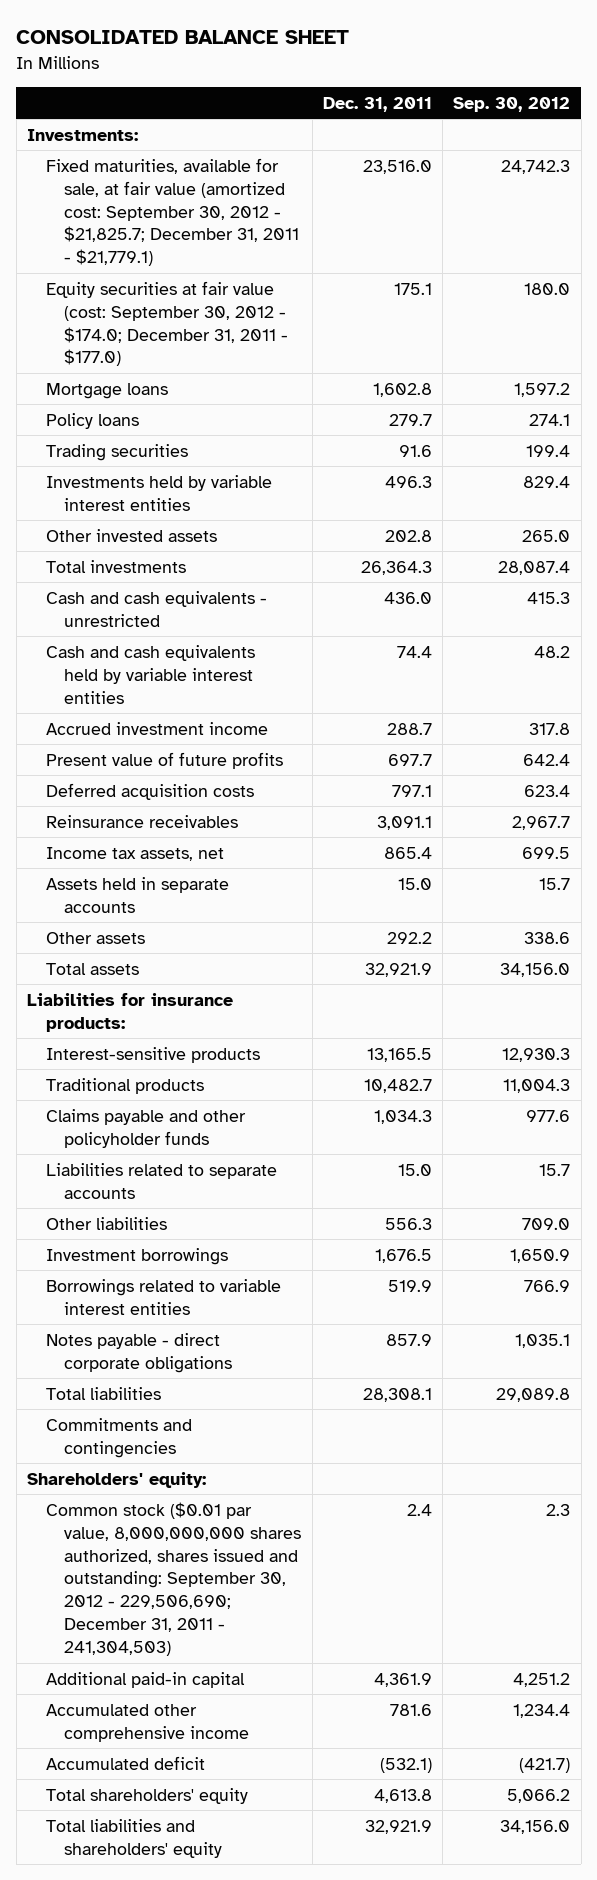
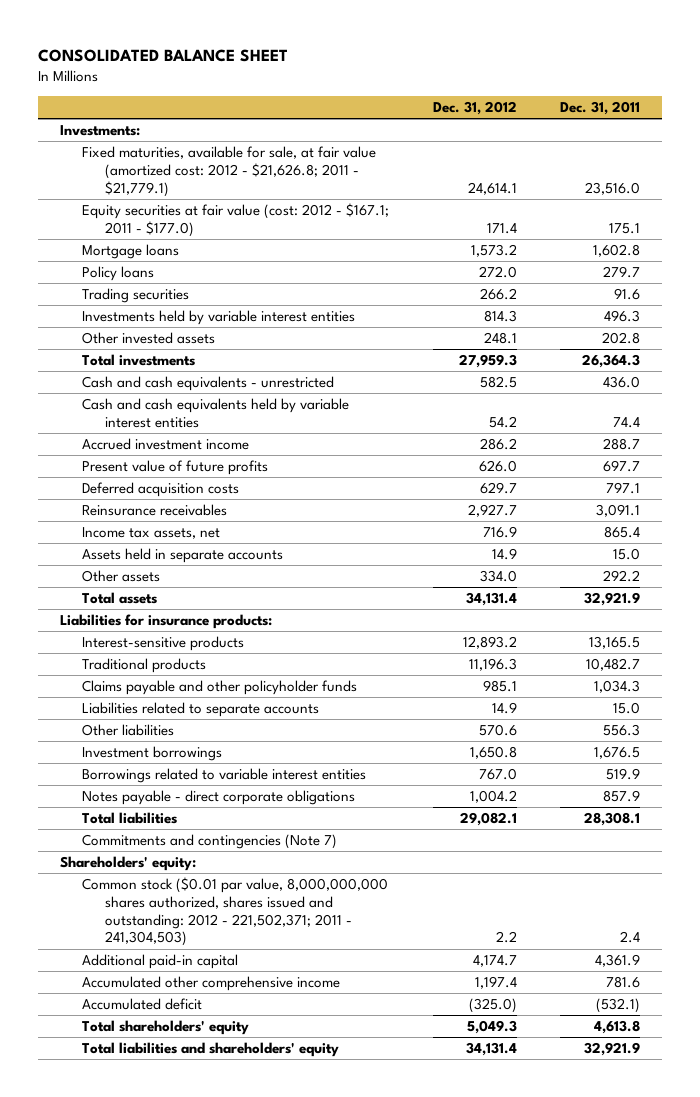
[453,97,571,113] Sep. 30, 2012 -> none
none -> [432,100,517,115] Dec. 31, 2012
[45,157,300,267] Fixed maturities, available for sale, at fair value (amortized cost: September 30, 2012 - $21,825.7; December 31, 2011 - $21,779.1) -> [82,146,377,197] Fixed maturities, available for sale, at fair value (amortized cost: 2012 - $21,626.8; 2011 - $21,779.1)
[45,280,289,367] Equity securities at fair value (cost: September 30, 2012 - $174.0; December 31, 2011 - $177.0) -> [82,203,390,237] Equity securities at fair value (cost: 2012 - $167.1; 2011 - $177.0)
[45,1417,192,1458] Commitments and contingencies -> [82,834,338,850] Commitments and contingencies (Note 7)
[45,1501,302,1657] Common stock ($0.01 par value, 8,000,000,000 shares authorized, shares issued and outstanding: September 30, 2012 - 229,506,690; December 31, 2011 - 241,304,503) -> [82,877,389,947] Common stock ($0.01 par value, 8,000,000,000 shares authorized, shares issued and outstanding: 2012 - 221,502,371; 2011 - 241,304,503)

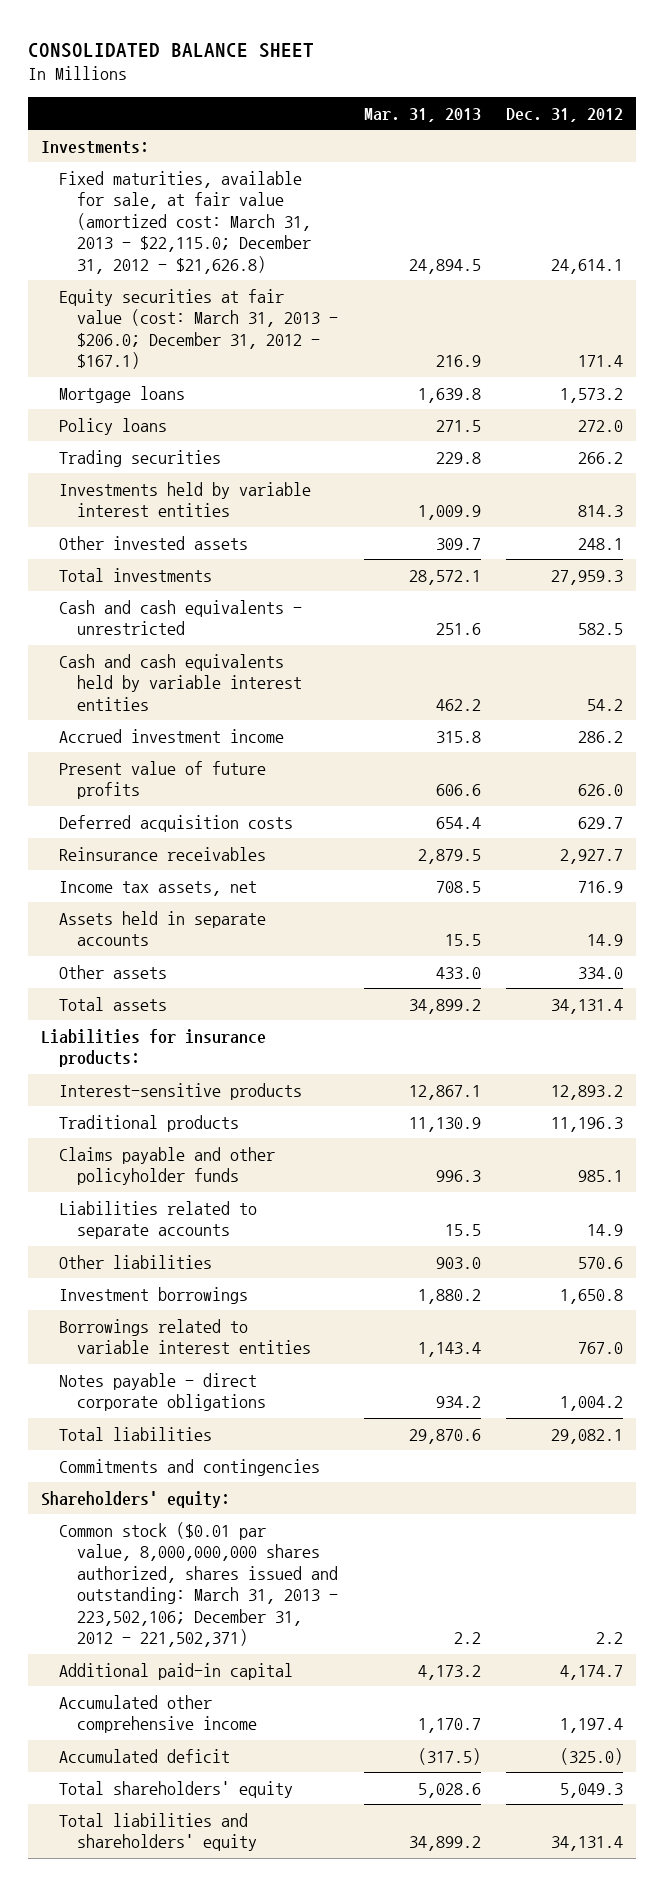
[560,100,641,115] Dec. 31, 2011 -> none
none -> [363,107,481,122] Mar. 31, 2013
[82,146,377,197] Fixed maturities, available for sale, at fair value (amortized cost: 2012 - $21,626.8; 2011 - $21,779.1) -> [58,170,311,274] Fixed maturities, available for sale, at fair value (amortized cost: March 31, 2013 - $22,115.0; December 31, 2012 - $21,626.8)
[82,203,390,237] Equity securities at fair value (cost: 2012 - $167.1; 2011 - $177.0) -> [58,288,338,370] Equity securities at fair value (cost: March 31, 2013 - $206.0; December 31, 2012 - $167.1)
[82,834,338,850] Commitments and contingencies (Note 7) -> [58,1458,320,1476] Commitments and contingencies
[82,877,389,947] Common stock ($0.01 par value, 8,000,000,000 shares authorized, shares issued and outstanding: 2012 - 221,502,371; 2011 - 241,304,503) -> [58,1521,338,1648] Common stock ($0.01 par value, 8,000,000,000 shares authorized, shares issued and outstanding: March 31, 2013 - 223,502,106; December 31, 2012 - 221,502,371)

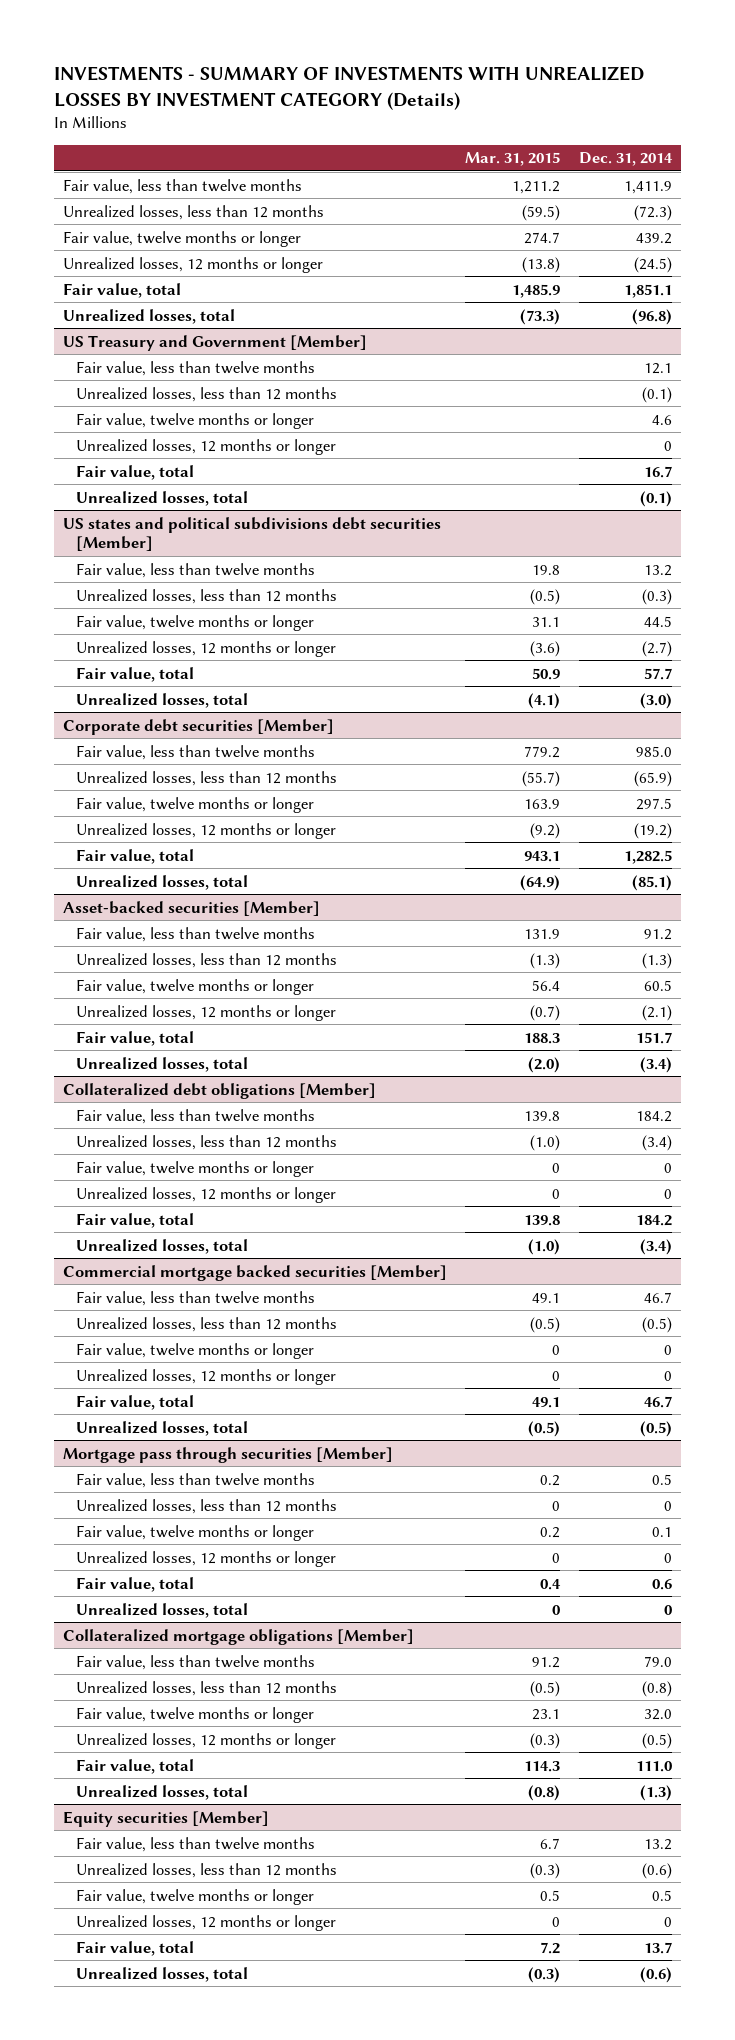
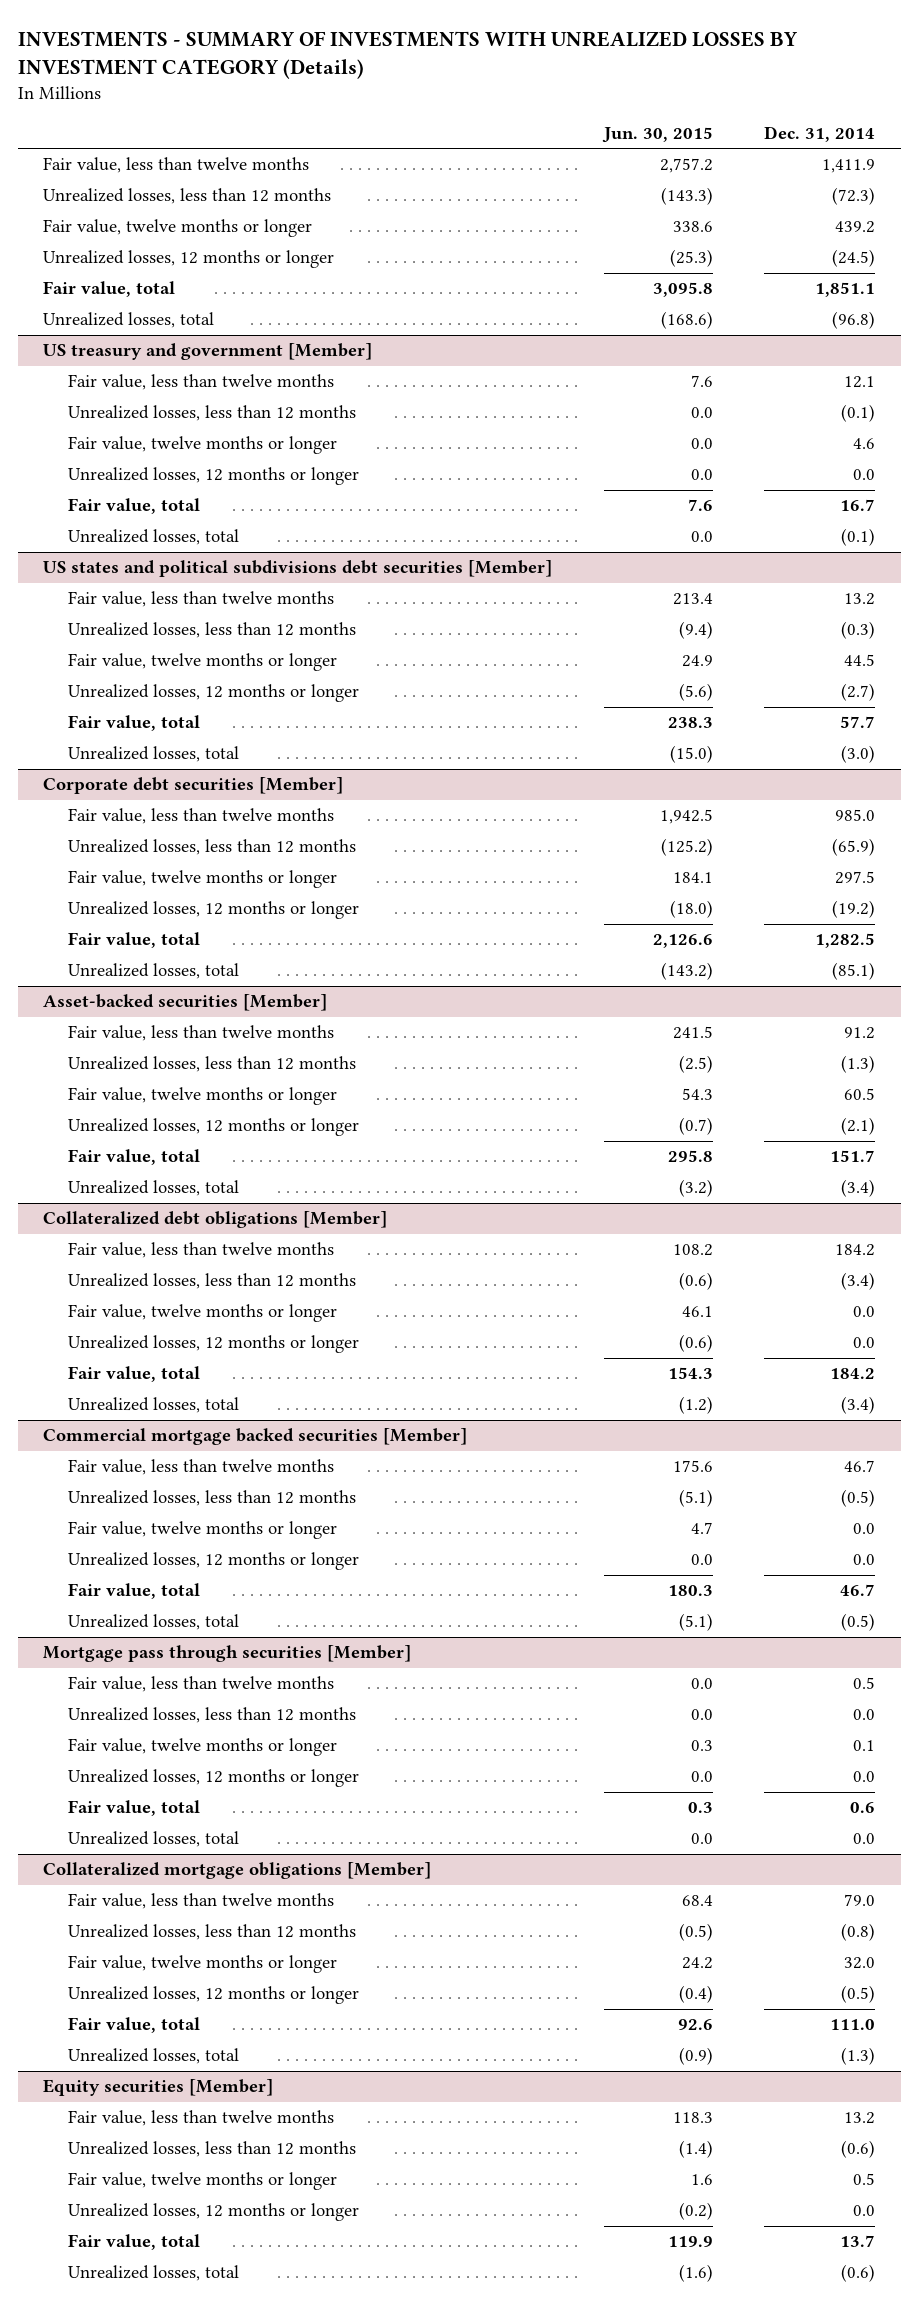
[465,152,561,167] Mar. 31, 2015 -> none
none -> [601,126,713,143] Jun. 30, 2015
[63,334,368,351] US Treasury and Government [Member] -> [43,343,373,361] US treasury and government [Member]
[663,440,672,451] 0 -> [853,469,876,481] 0.0
[663,1162,672,1173] 0 -> [853,1306,876,1318] 0.0
[663,1188,672,1199] 0 -> [853,1337,876,1349] 0.0
[663,1344,672,1355] 0 -> [853,1523,876,1535] 0.0
[663,1370,672,1381] 0 -> [853,1554,876,1566] 0.0
[663,1500,672,1511] 0 -> [853,1709,876,1721] 0.0
[663,1552,672,1563] 0 -> [853,1771,876,1783] 0.0
[663,1604,672,1615] 0 -> [853,1833,876,1845] 0.0
[663,1916,672,1927] 0 -> [853,2205,876,2217] 0.0

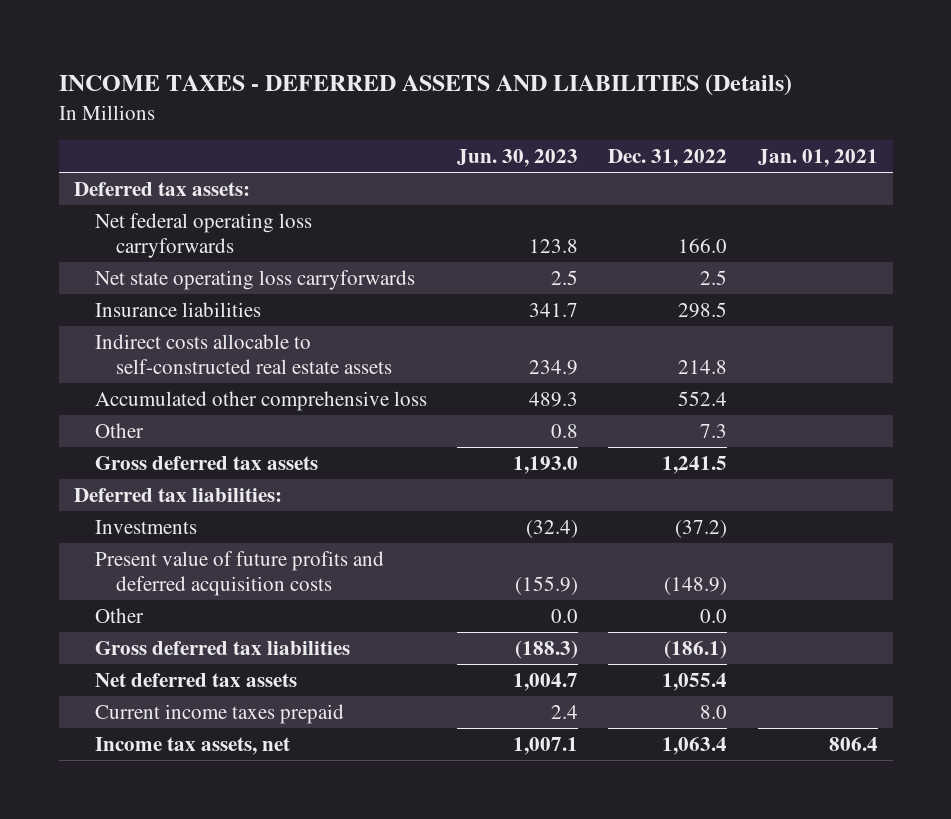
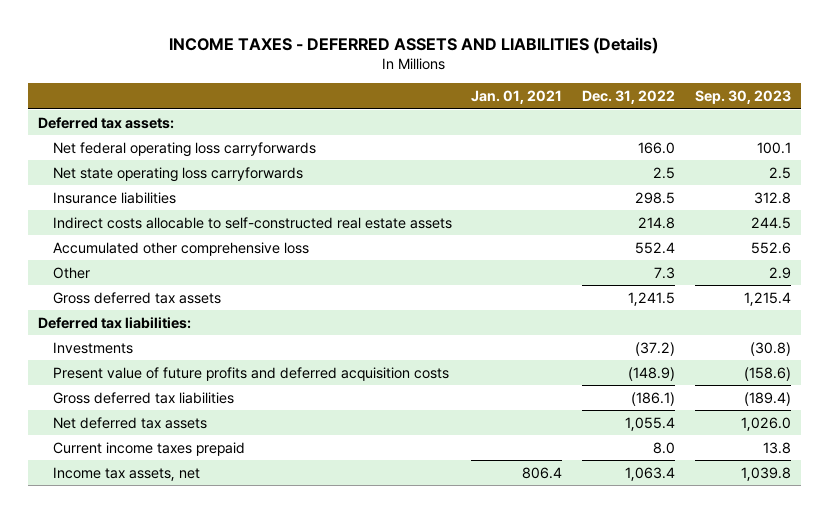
[457,149,579,168] Jun. 30, 2023 -> none
none -> [694,90,791,105] Sep. 30, 2023
[94,607,144,623] Other -> none

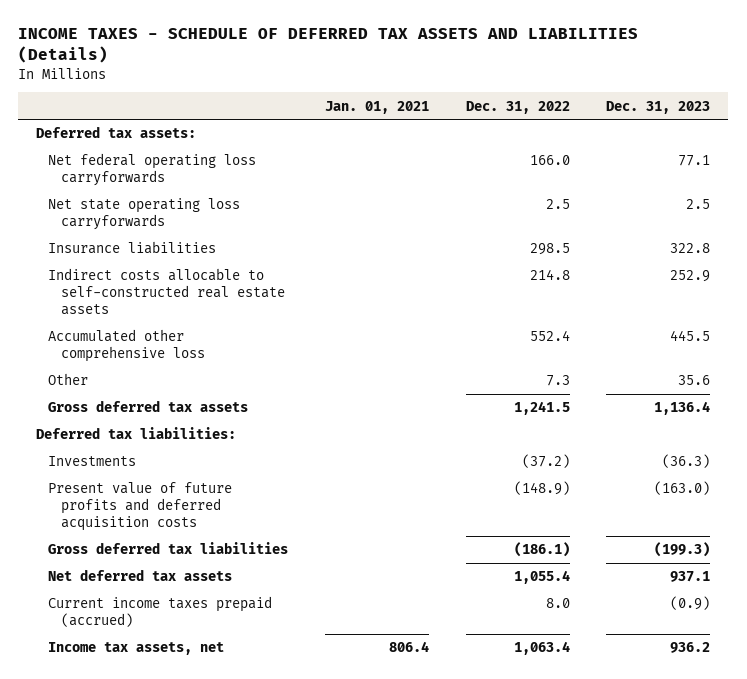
[169,36,659,54] INCOME TAXES - DEFERRED ASSETS AND LIABILITIES (Details) -> [18,28,639,64] INCOME TAXES - SCHEDULE OF DEFERRED TAX ASSETS AND LIABILITIES (Details)
[694,90,791,105] Sep. 30, 2023 -> none
none -> [606,100,711,114] Dec. 31, 2023
[52,441,245,456] Current income taxes prepaid -> [48,596,273,628] Current income taxes prepaid (accrued)

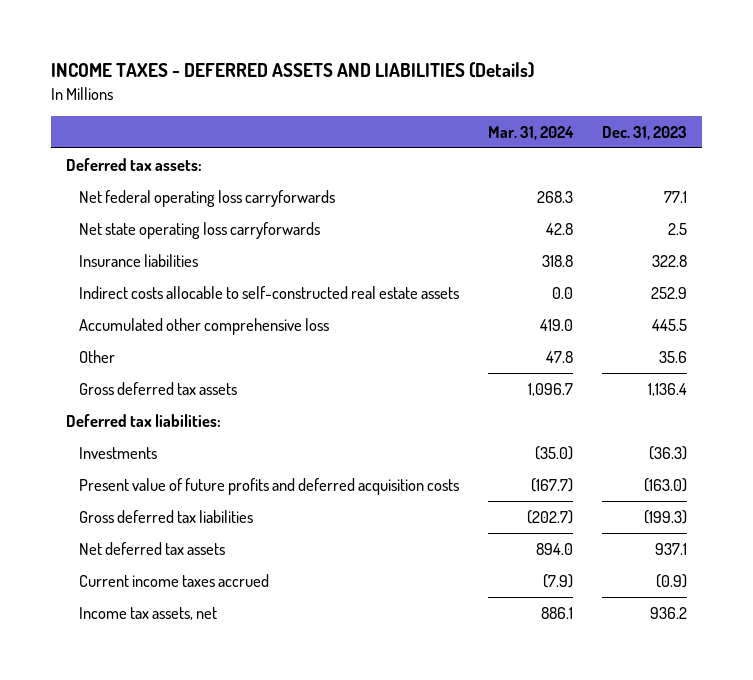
[18,28,639,64] INCOME TAXES - SCHEDULE OF DEFERRED TAX ASSETS AND LIABILITIES (Details) -> [51,62,535,79] INCOME TAXES - DEFERRED ASSETS AND LIABILITIES (Details)
[325,100,430,114] Jan. 01, 2021 -> none
[465,100,570,114] Dec. 31, 2022 -> none
none -> [488,126,575,141] Mar. 31, 2024
[48,596,273,628] Current income taxes prepaid (accrued) -> [79,573,270,587] Current income taxes accrued

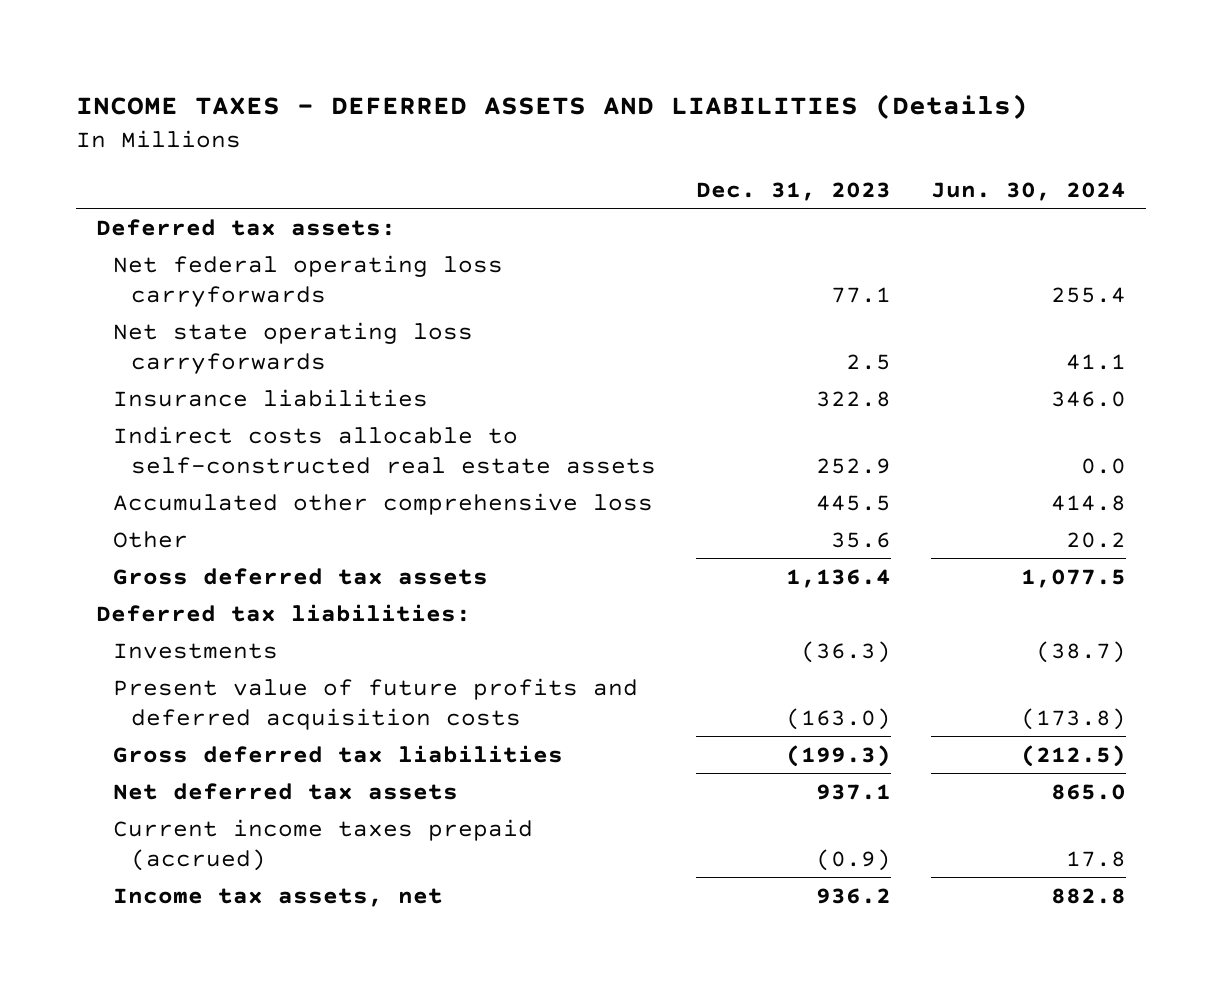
[488,126,575,141] Mar. 31, 2024 -> none
none -> [930,181,1126,201] Jun. 30, 2024
[79,573,270,587] Current income taxes accrued -> [113,818,534,871] Current income taxes prepaid (accrued)

